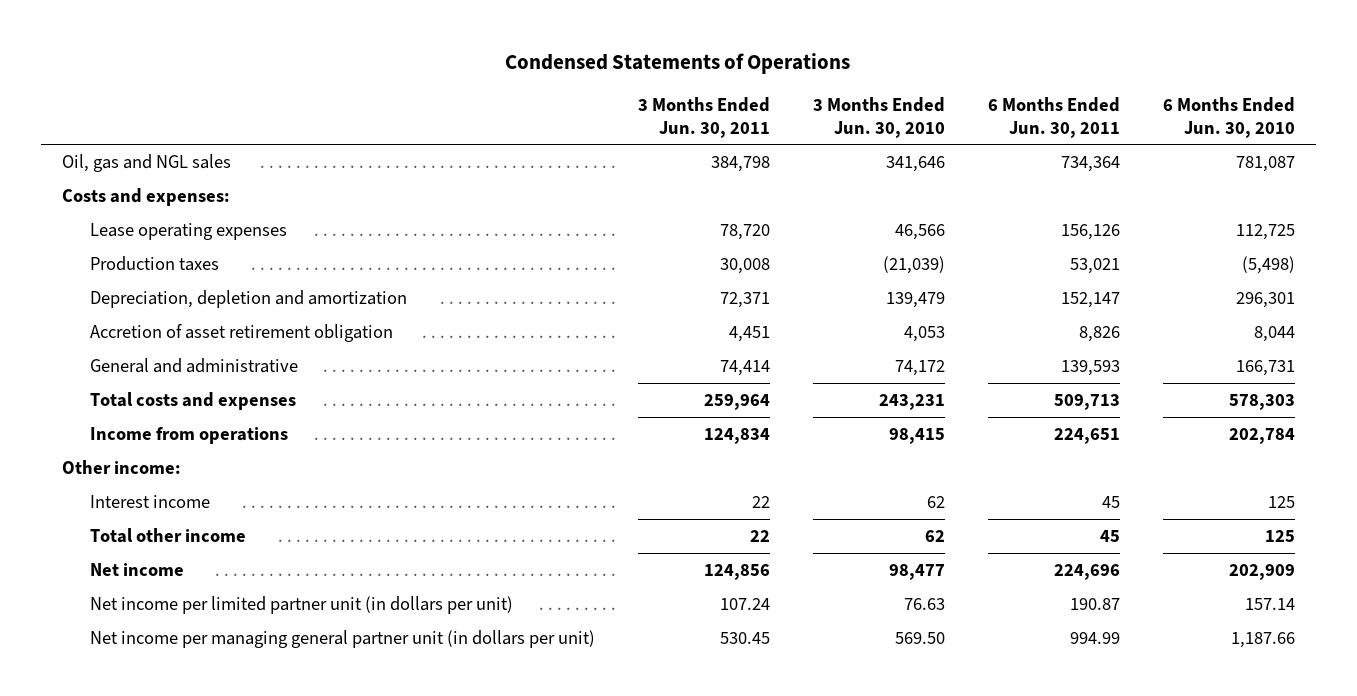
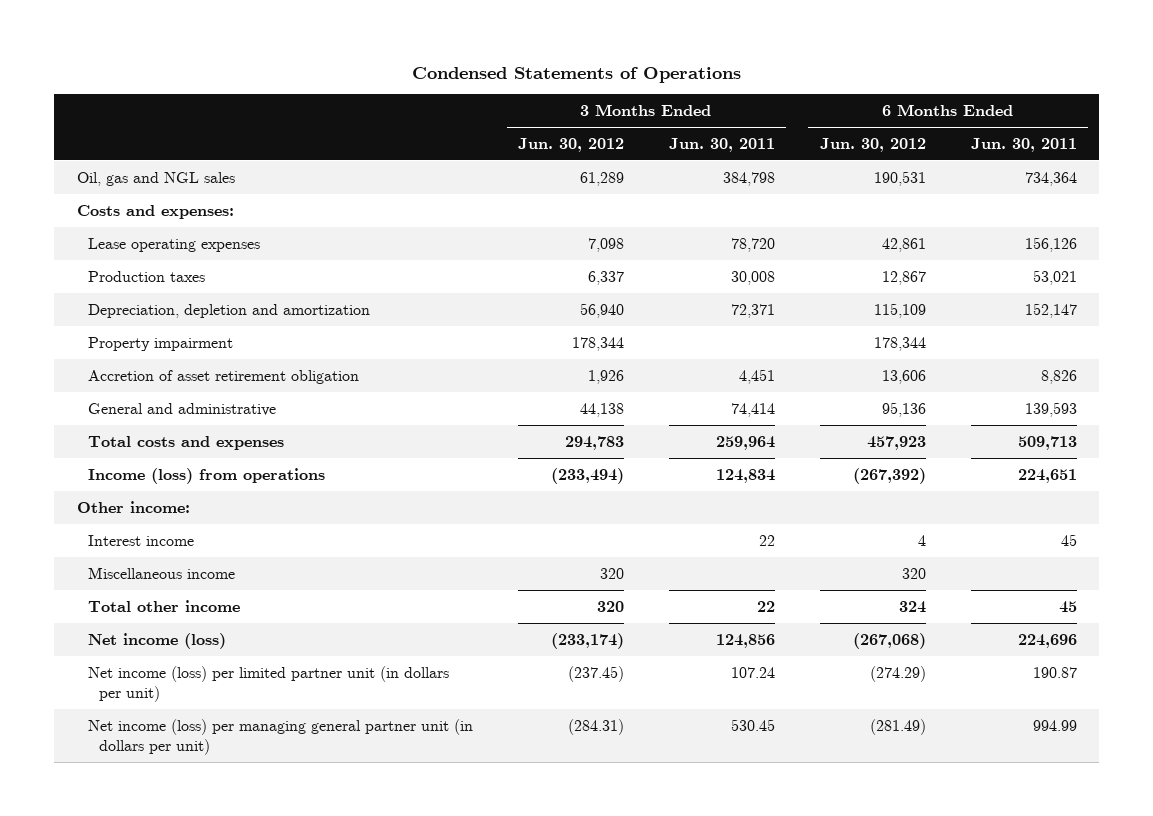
[812,96,945,138] 3 Months Ended Jun. 30, 2010 -> none
[1162,96,1295,138] 6 Months Ended Jun. 30, 2010 -> none
none -> [517,137,624,152] Jun. 30, 2012
none -> [819,137,926,152] Jun. 30, 2012
none -> [87,336,233,351] Property impairment
[89,426,288,444] Income from operations -> [87,467,325,484] Income (loss) from operations
none -> [87,566,235,579] Miscellaneous income
[89,562,184,576] Net income -> [87,632,226,649] Net income (loss)
[89,595,513,614] Net income per limited partner unit (in dollars per unit) -> [87,665,449,702] Net income (loss) per limited partner unit (in dollars per unit)
[89,629,595,648] Net income per managing general partner unit (in dollars per unit) -> [87,718,473,755] Net income (loss) per managing general partner unit (in dollars per unit)

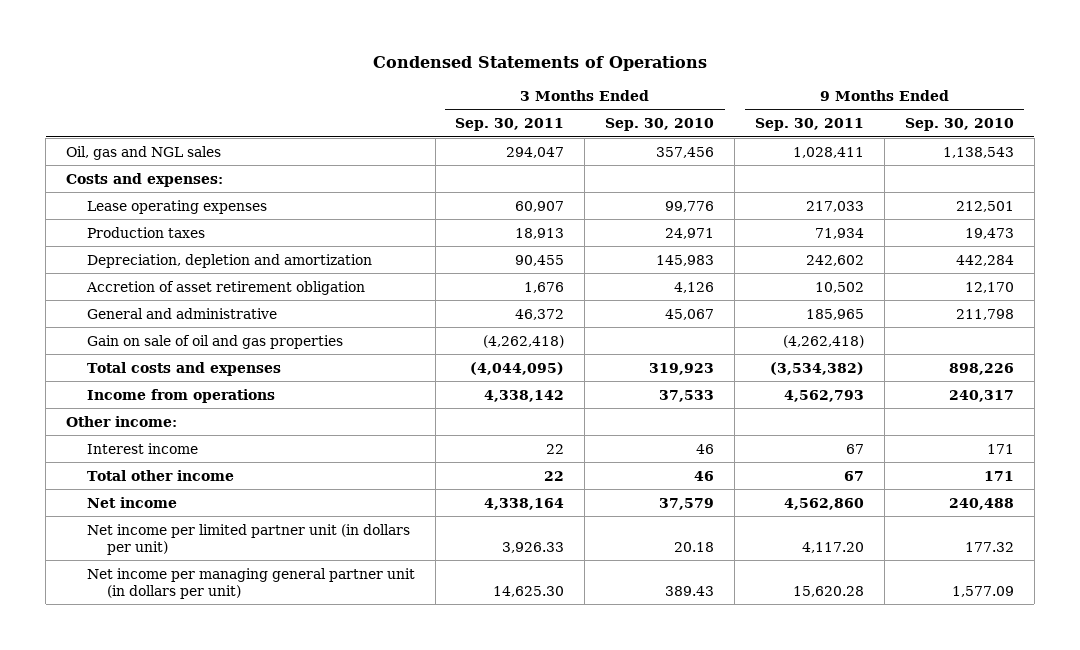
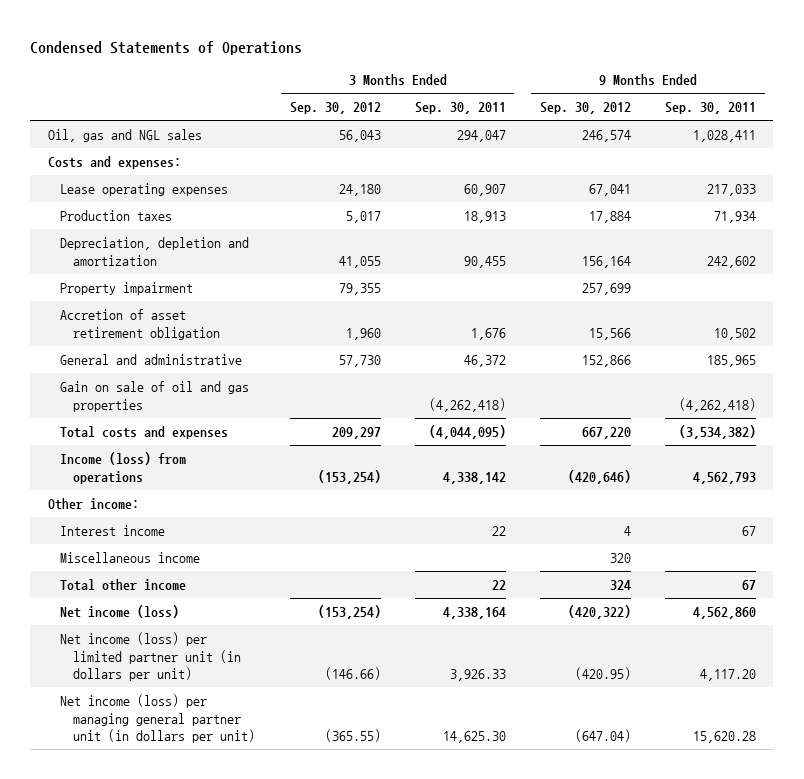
[605,117,715,131] Sep. 30, 2010 -> none
[904,117,1014,131] Sep. 30, 2010 -> none
none -> [289,102,381,115] Sep. 30, 2012
none -> [539,102,631,115] Sep. 30, 2012
none -> [60,282,194,296] Property impairment
[86,388,275,403] Income from operations -> [60,452,187,484] Income (loss) from operations
none -> [60,552,201,564] Miscellaneous income
[86,496,177,508] Net income -> [60,605,180,619] Net income (loss)
[86,523,410,555] Net income per limited partner unit (in dollars per unit) -> [60,632,242,682] Net income (loss) per limited partner unit (in dollars per unit)
[86,567,415,599] Net income per managing general partner unit (in dollars per unit) -> [60,694,256,744] Net income (loss) per managing general partner unit (in dollars per unit)

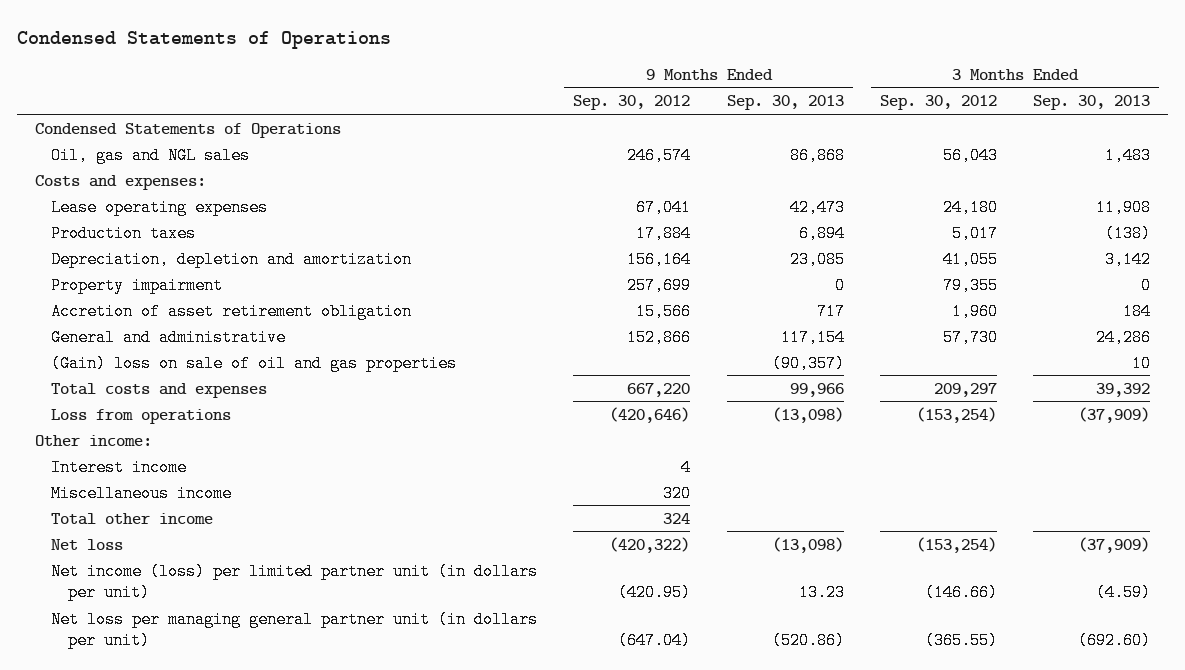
[414,102,506,115] Sep. 30, 2011 -> none
[665,102,757,115] Sep. 30, 2011 -> none
none -> [726,95,844,111] Sep. 30, 2013
none -> [1033,95,1151,111] Sep. 30, 2013
none -> [34,122,341,138] Condensed Statements of Operations
[60,381,250,412] Gain on sale of oil and gas properties -> [51,354,458,372] (Gain) loss on sale of oil and gas properties
[60,452,187,484] Income (loss) from operations -> [51,408,232,424] Loss from operations
[60,605,180,619] Net income (loss) -> [51,538,124,550] Net loss
[60,694,256,744] Net income (loss) per managing general partner unit (in dollars per unit) -> [51,610,539,650] Net loss per managing general partner unit (in dollars per unit)

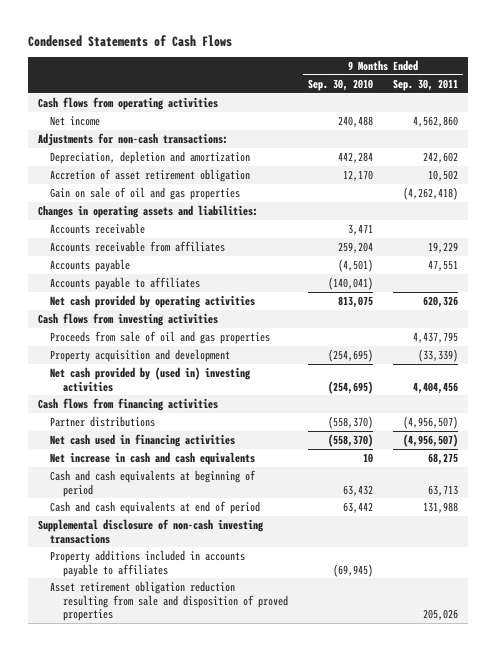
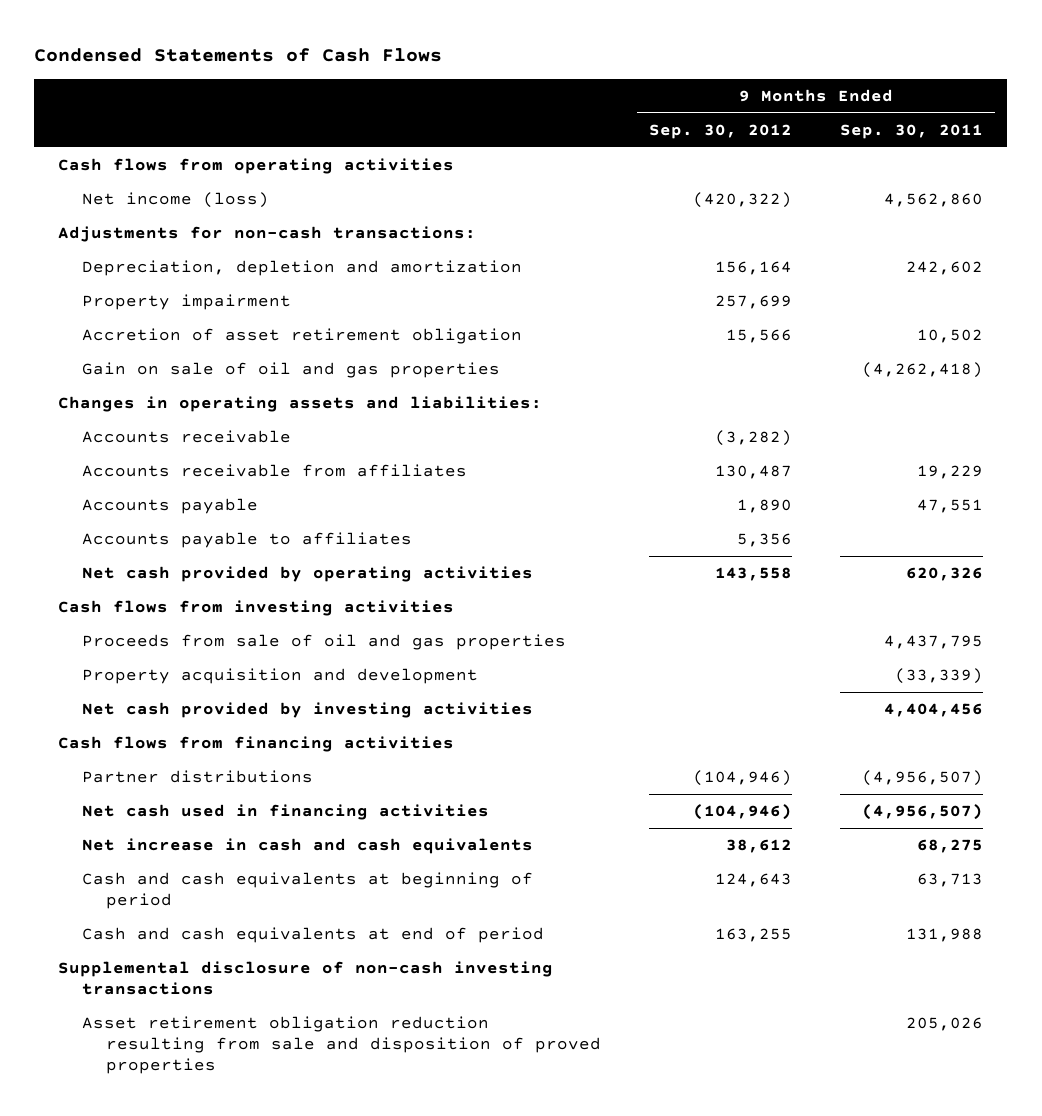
[308,78,374,91] Sep. 30, 2010 -> none
none -> [648,123,792,139] Sep. 30, 2012
[50,115,101,126] Net income -> [82,192,270,209] Net income (loss)
none -> [82,294,292,311] Property impairment
[50,366,252,392] Net cash provided by (used in) investing activities -> [82,702,534,719] Net cash provided by investing activities
[50,549,246,577] Property additions included in accounts payable to affiliates -> none

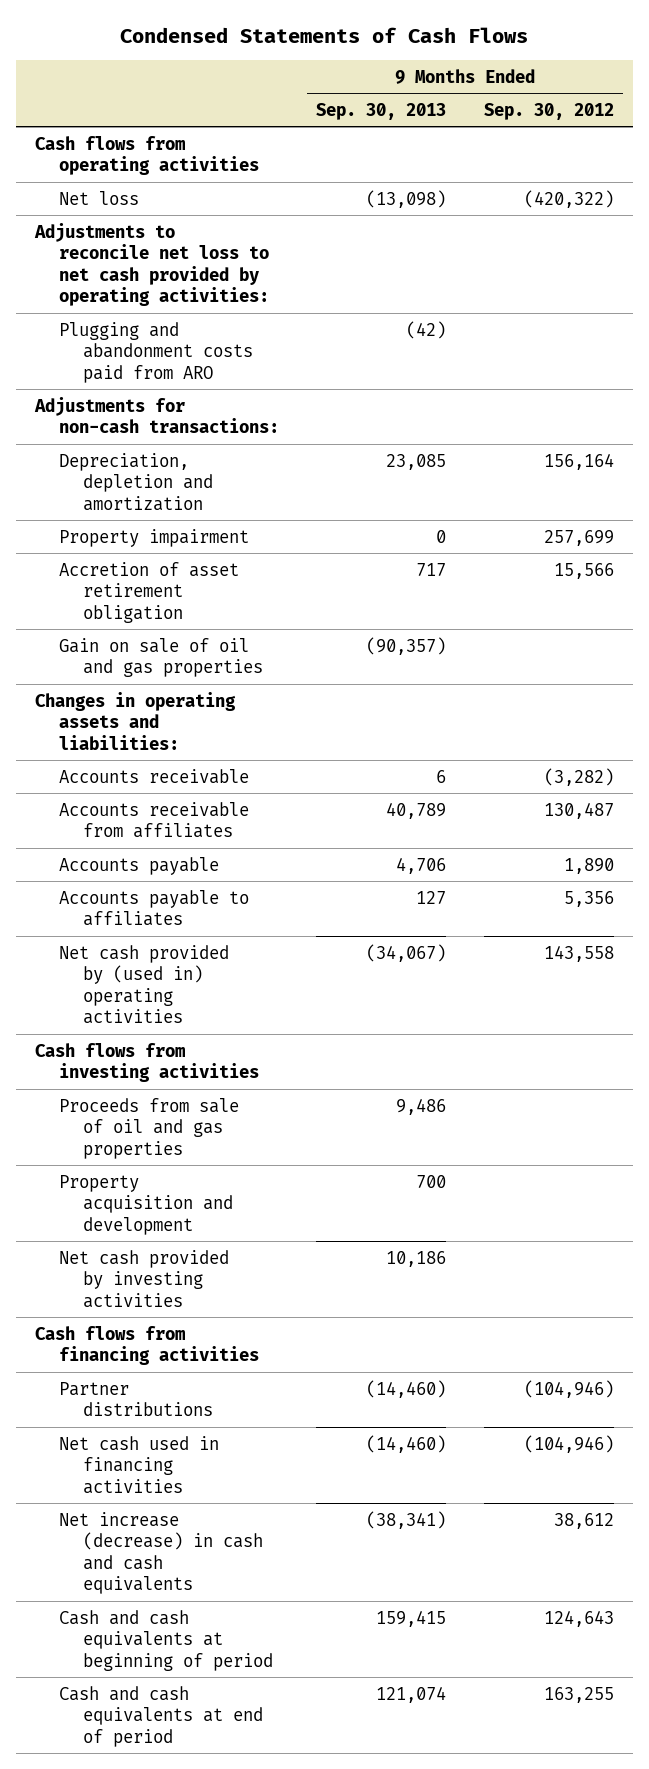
[840,123,984,139] Sep. 30, 2011 -> none
none -> [316,102,447,120] Sep. 30, 2013
[82,192,270,209] Net income (loss) -> [58,190,139,205] Net loss
none -> [33,222,269,307] Adjustments to reconcile net loss to net cash provided by operating activities:
none -> [58,321,254,383] Plugging and abandonment costs paid from ARO
[82,566,534,583] Net cash provided by operating activities -> [58,944,229,1025] Net cash provided by (used in) operating activities
[82,838,534,855] Net increase in cash and cash equivalents -> [58,1511,264,1595] Net increase (decrease) in cash and cash equivalents
[58,961,554,996] Supplemental disclosure of non-cash investing transactions -> none
[82,1016,601,1075] Asset retirement obligation reduction resulting from sale and disposition of proved properties -> none

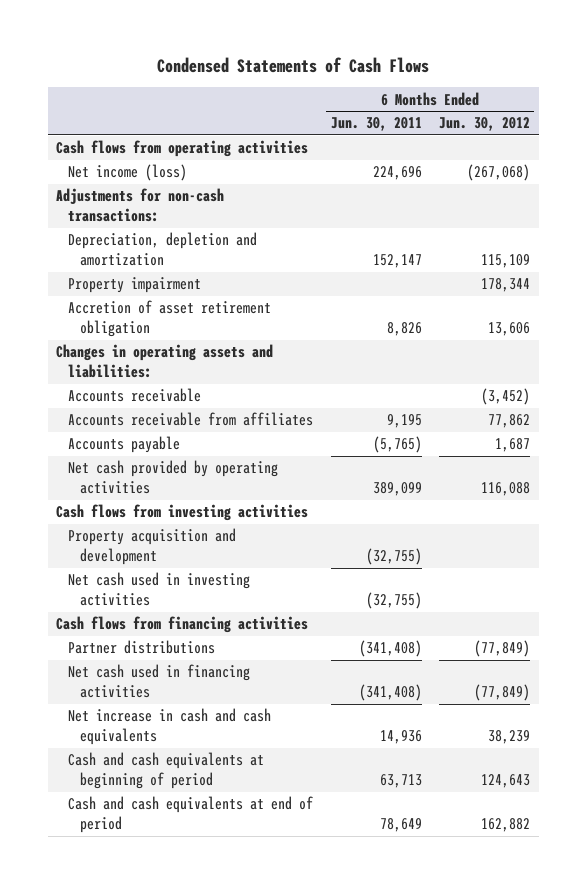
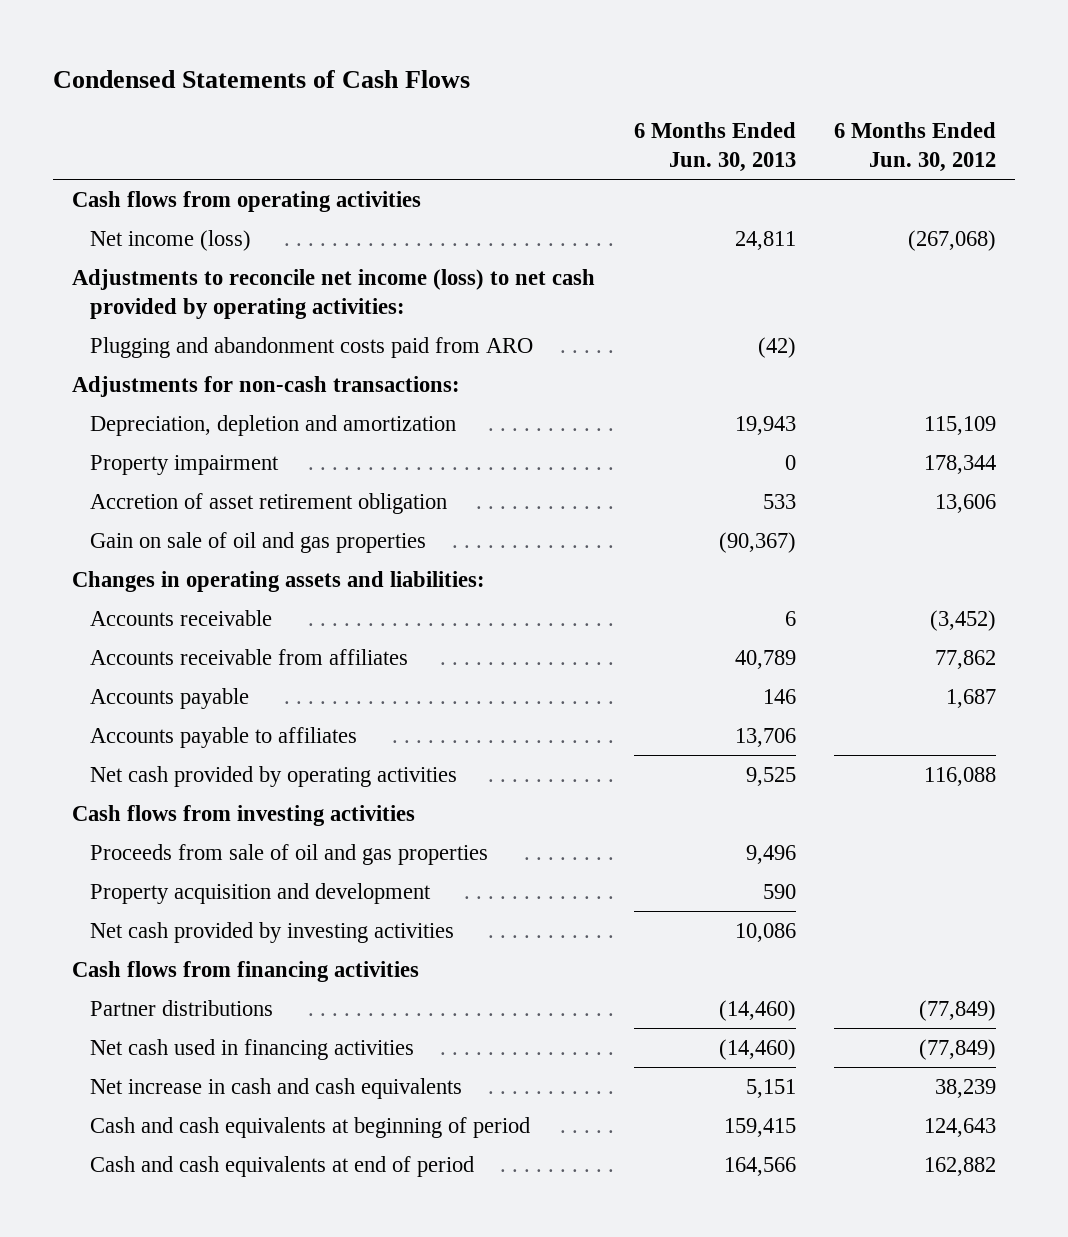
[330,117,422,132] Jun. 30, 2011 -> none
none -> [633,121,796,173] 6 Months Ended Jun. 30, 2013
none -> [72,268,596,320] Adjustments to reconcile net income (loss) to net cash provided by operating activities:
none -> [89,336,533,358] Plugging and abandonment costs paid from ARO
none -> [89,531,426,553] Gain on sale of oil and gas properties
none -> [89,726,357,748] Accounts payable to affiliates
none -> [89,843,488,865] Proceeds from sale of oil and gas properties
[68,572,251,607] Net cash used in investing activities -> [89,921,454,943] Net cash provided by investing activities

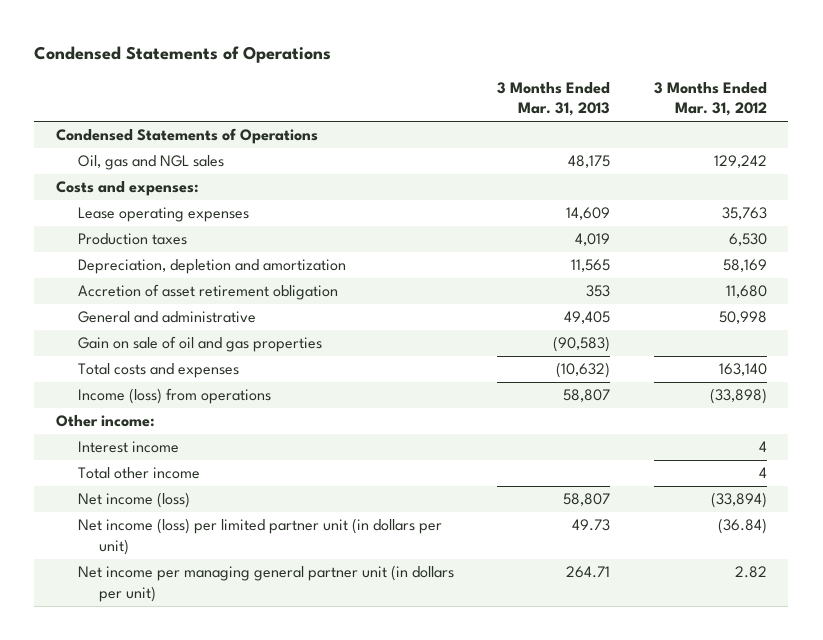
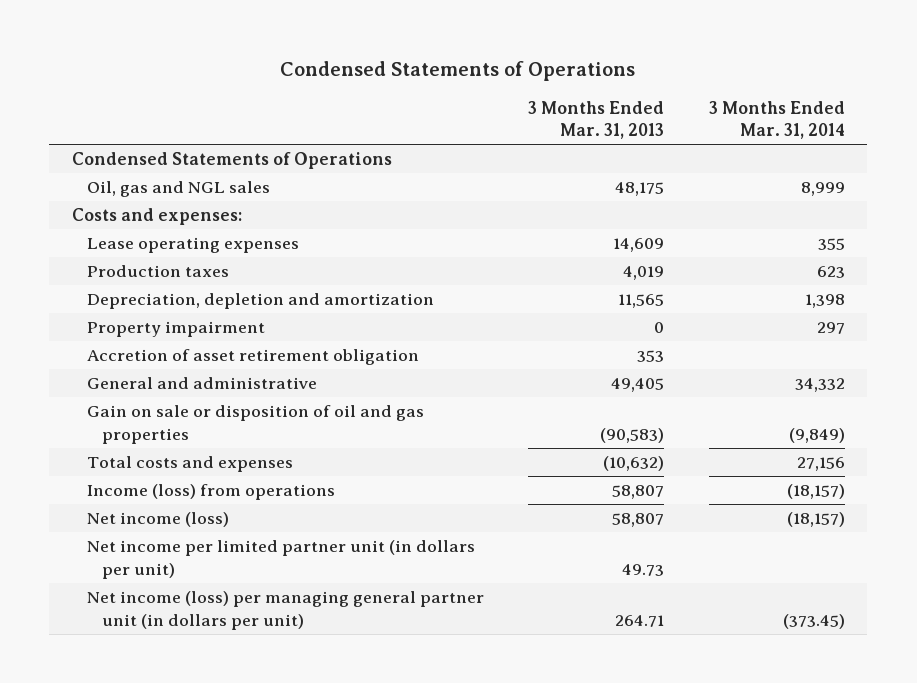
[653,82,767,117] 3 Months Ended Mar. 31, 2012 -> none
none -> [709,100,846,140] 3 Months Ended Mar. 31, 2014
none -> [86,321,265,338] Property impairment
[77,336,322,353] Gain on sale of oil and gas properties -> [86,405,424,444] Gain on sale or disposition of oil and gas properties
[56,415,156,428] Other income: -> none
[77,441,179,454] Interest income -> none
[77,467,200,480] Total other income -> none
[77,518,442,555] Net income (loss) per limited partner unit (in dollars per unit) -> [86,540,475,579] Net income per limited partner unit (in dollars per unit)
[77,565,454,602] Net income per managing general partner unit (in dollars per unit) -> [86,591,484,630] Net income (loss) per managing general partner unit (in dollars per unit)

